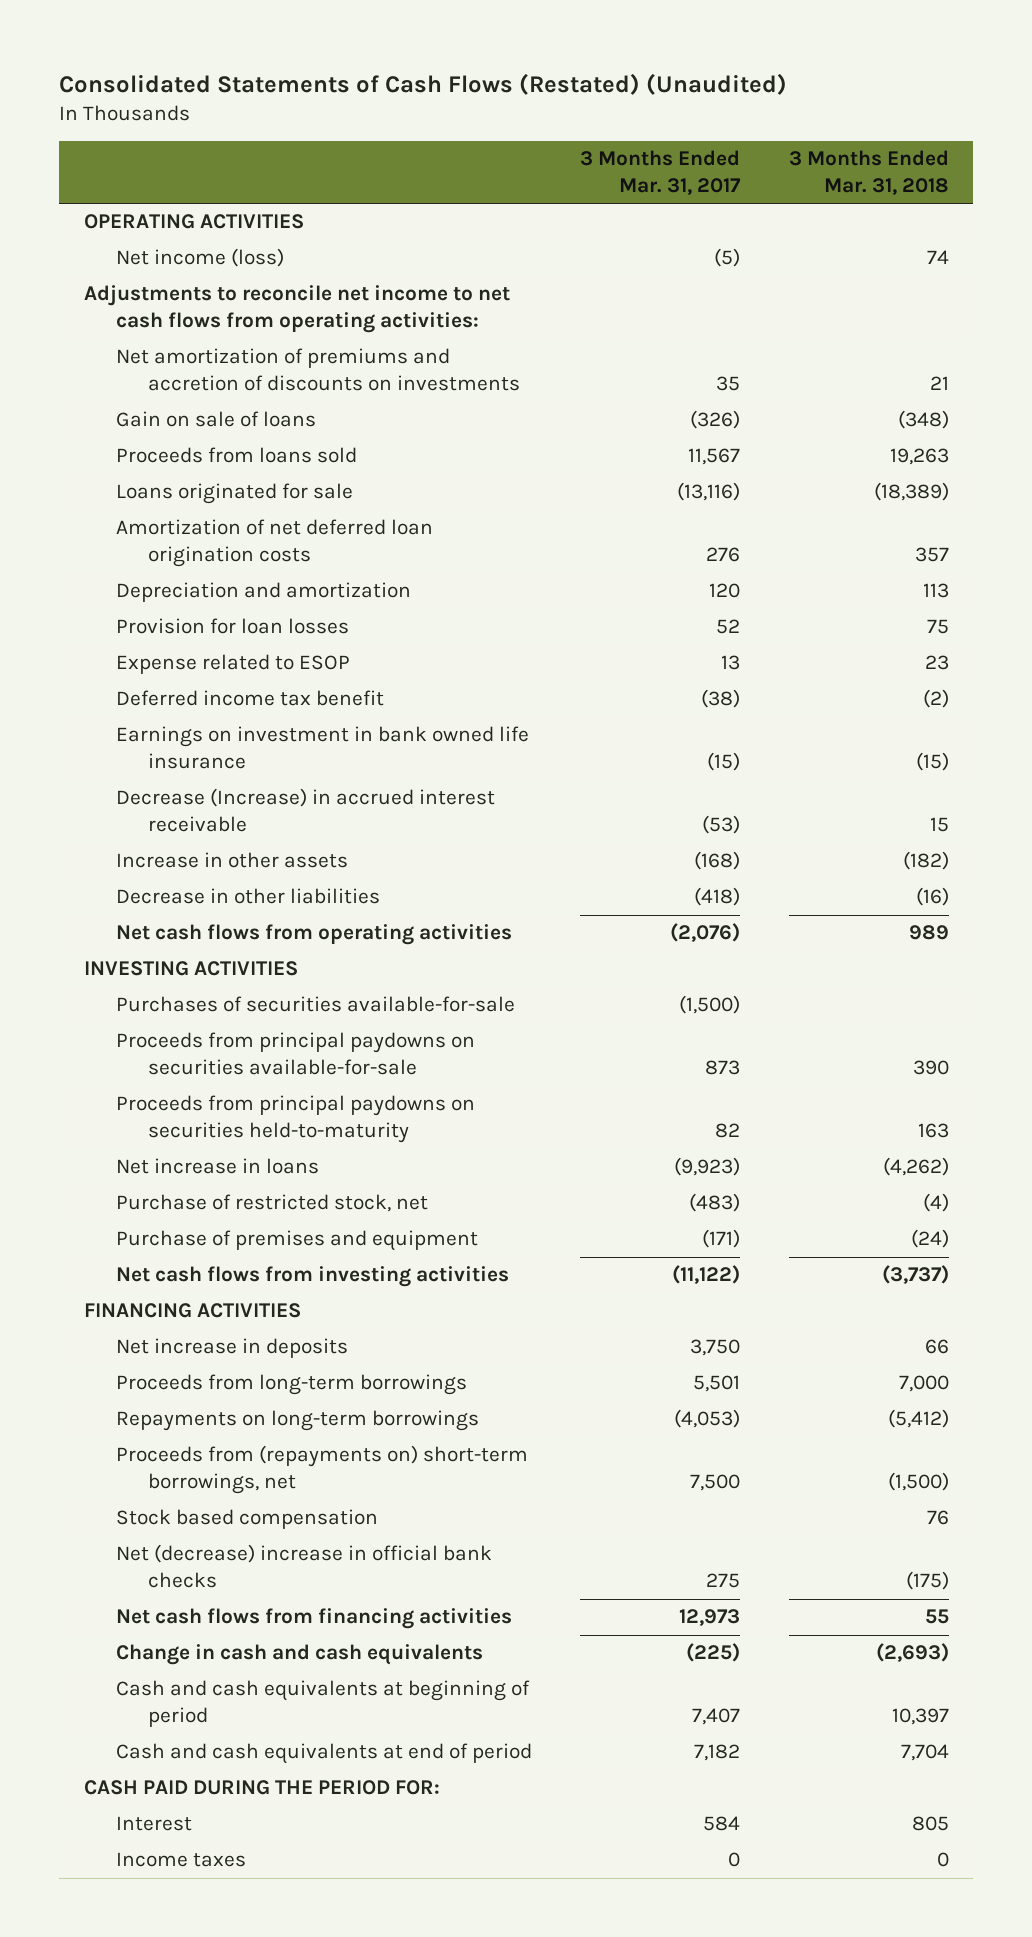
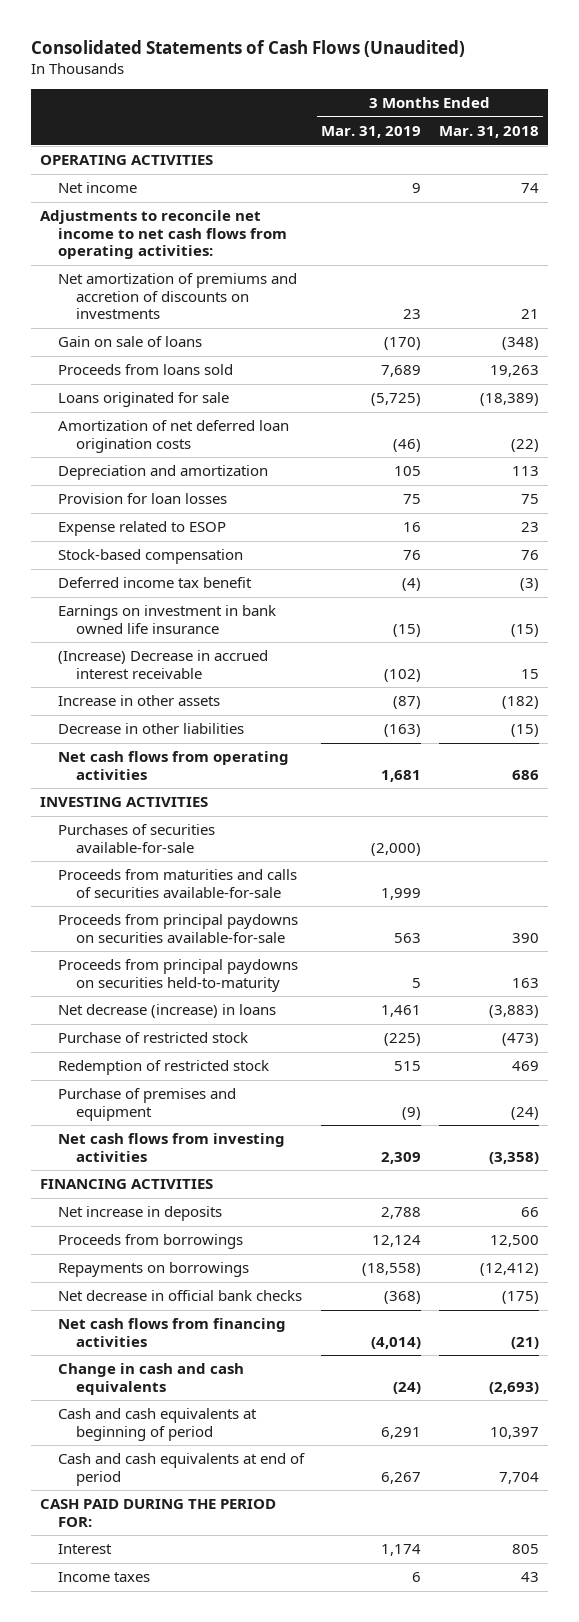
[59,72,788,95] Consolidated Statements of Cash Flows (Restated) (Unaudited) -> [30,40,465,58] Consolidated Statements of Cash Flows (Unaudited)
[580,150,742,196] 3 Months Ended Mar. 31, 2017 -> none
none -> [321,126,422,139] Mar. 31, 2019
[115,248,284,268] Net income (loss) -> [57,182,137,194] Net income
[914,547,949,563] 357 -> [511,438,540,452] (22)
none -> [57,549,243,565] Stock-based compensation
[922,689,949,709] (2) -> [520,578,540,592] (3)
[115,788,495,833] Decrease (Increase) in accrued interest receivable -> [57,650,268,679] (Increase) Decrease in accrued interest receivable
[915,887,949,907] (16) -> [511,724,540,738] (15)
[908,925,949,941] 989 -> [512,769,540,780] 686
none -> [57,869,297,898] Proceeds from maturities and calls of securities available-for-sale
[115,1158,319,1175] Net increase in loans -> [57,1004,276,1019] Net decrease (increase) in loans
[882,1157,949,1177] (4,262) -> [489,1005,540,1019] (3,883)
[115,1194,428,1213] Purchase of restricted stock, net -> [57,1032,248,1044] Purchase of restricted stock
[922,1193,949,1213] (4) -> [502,1033,540,1047] (473)
none -> [57,1060,269,1076] Redemption of restricted stock
[881,1265,949,1285] (3,737) -> [489,1151,540,1164] (3,358)
[115,1445,528,1495] Proceeds from (repayments on) short-term borrowings, net -> none
[115,1509,378,1530] Stock based compensation -> none
[115,1374,467,1396] Proceeds from long-term borrowings -> [57,1234,243,1250] Proceeds from borrowings
[898,1375,949,1393] 7,000 -> [490,1235,540,1248] 12,500
[115,1410,479,1432] Repayments on long-term borrowings -> [57,1262,249,1278] Repayments on borrowings
[887,1409,949,1429] (5,412) -> [480,1263,540,1277] (12,412)
[115,1544,492,1589] Net (decrease) increase in official bank checks -> [57,1290,302,1302] Net decrease in official bank checks
[924,1609,949,1625] 55 -> [511,1336,540,1349] (21)
[936,1852,949,1868] 0 -> [521,1572,540,1583] 43

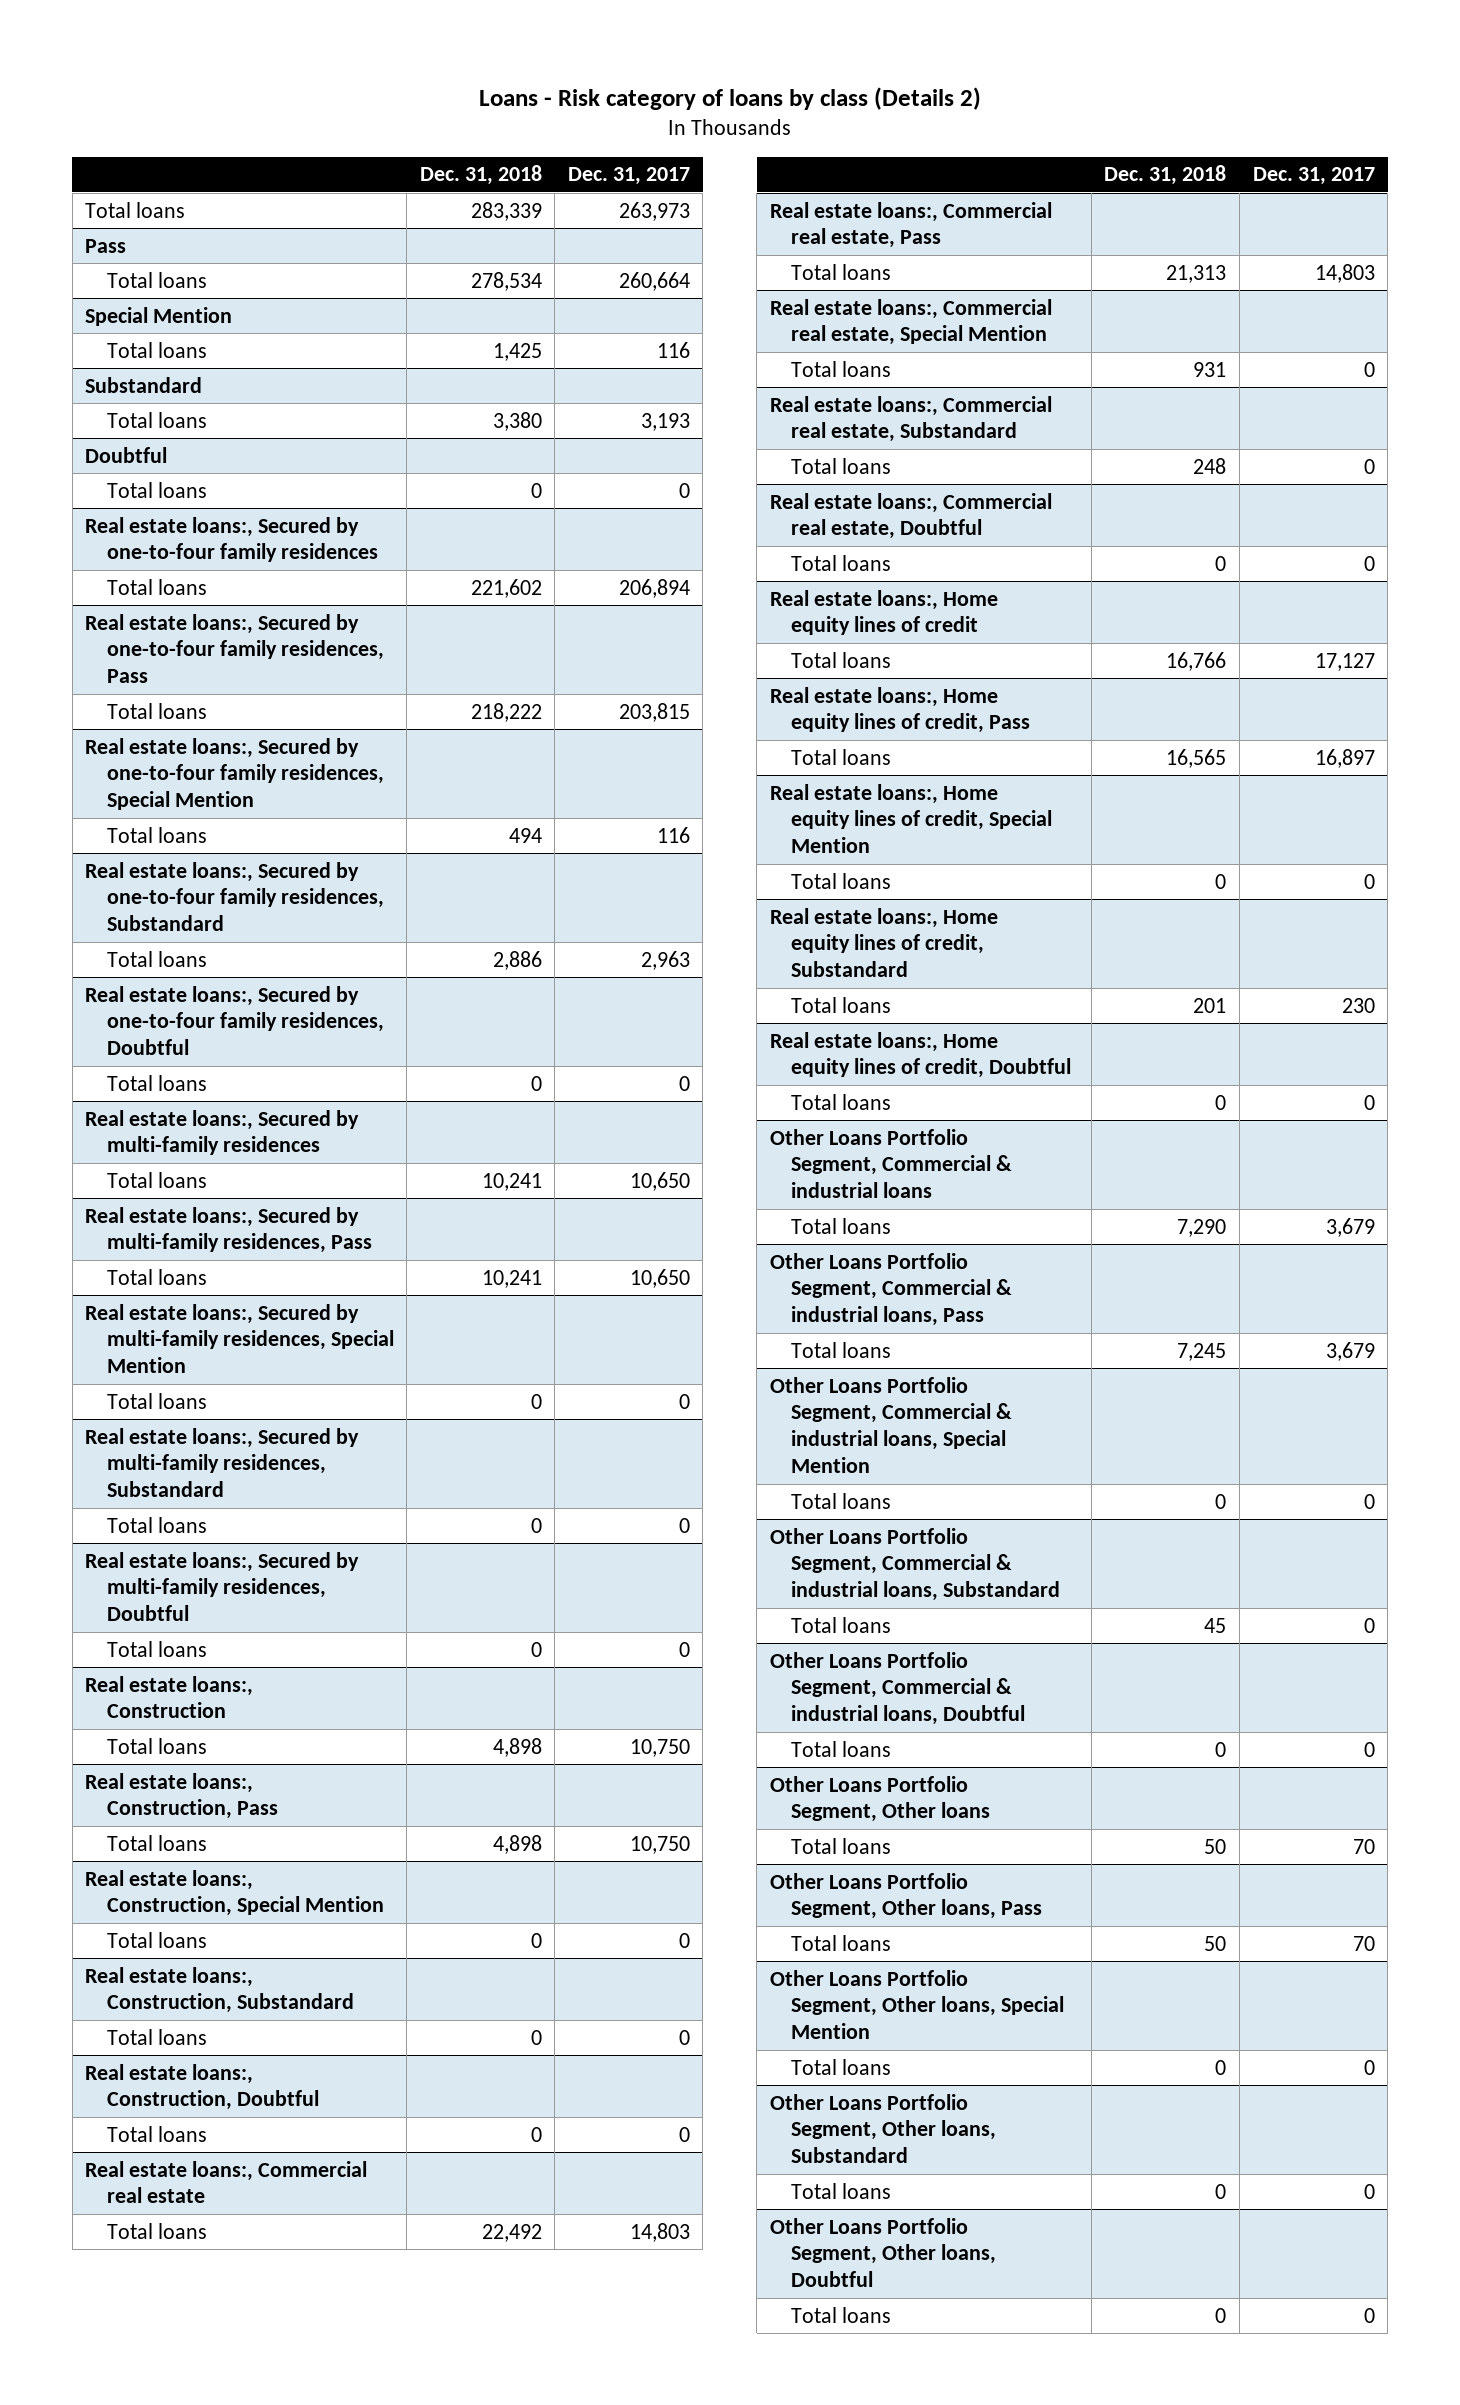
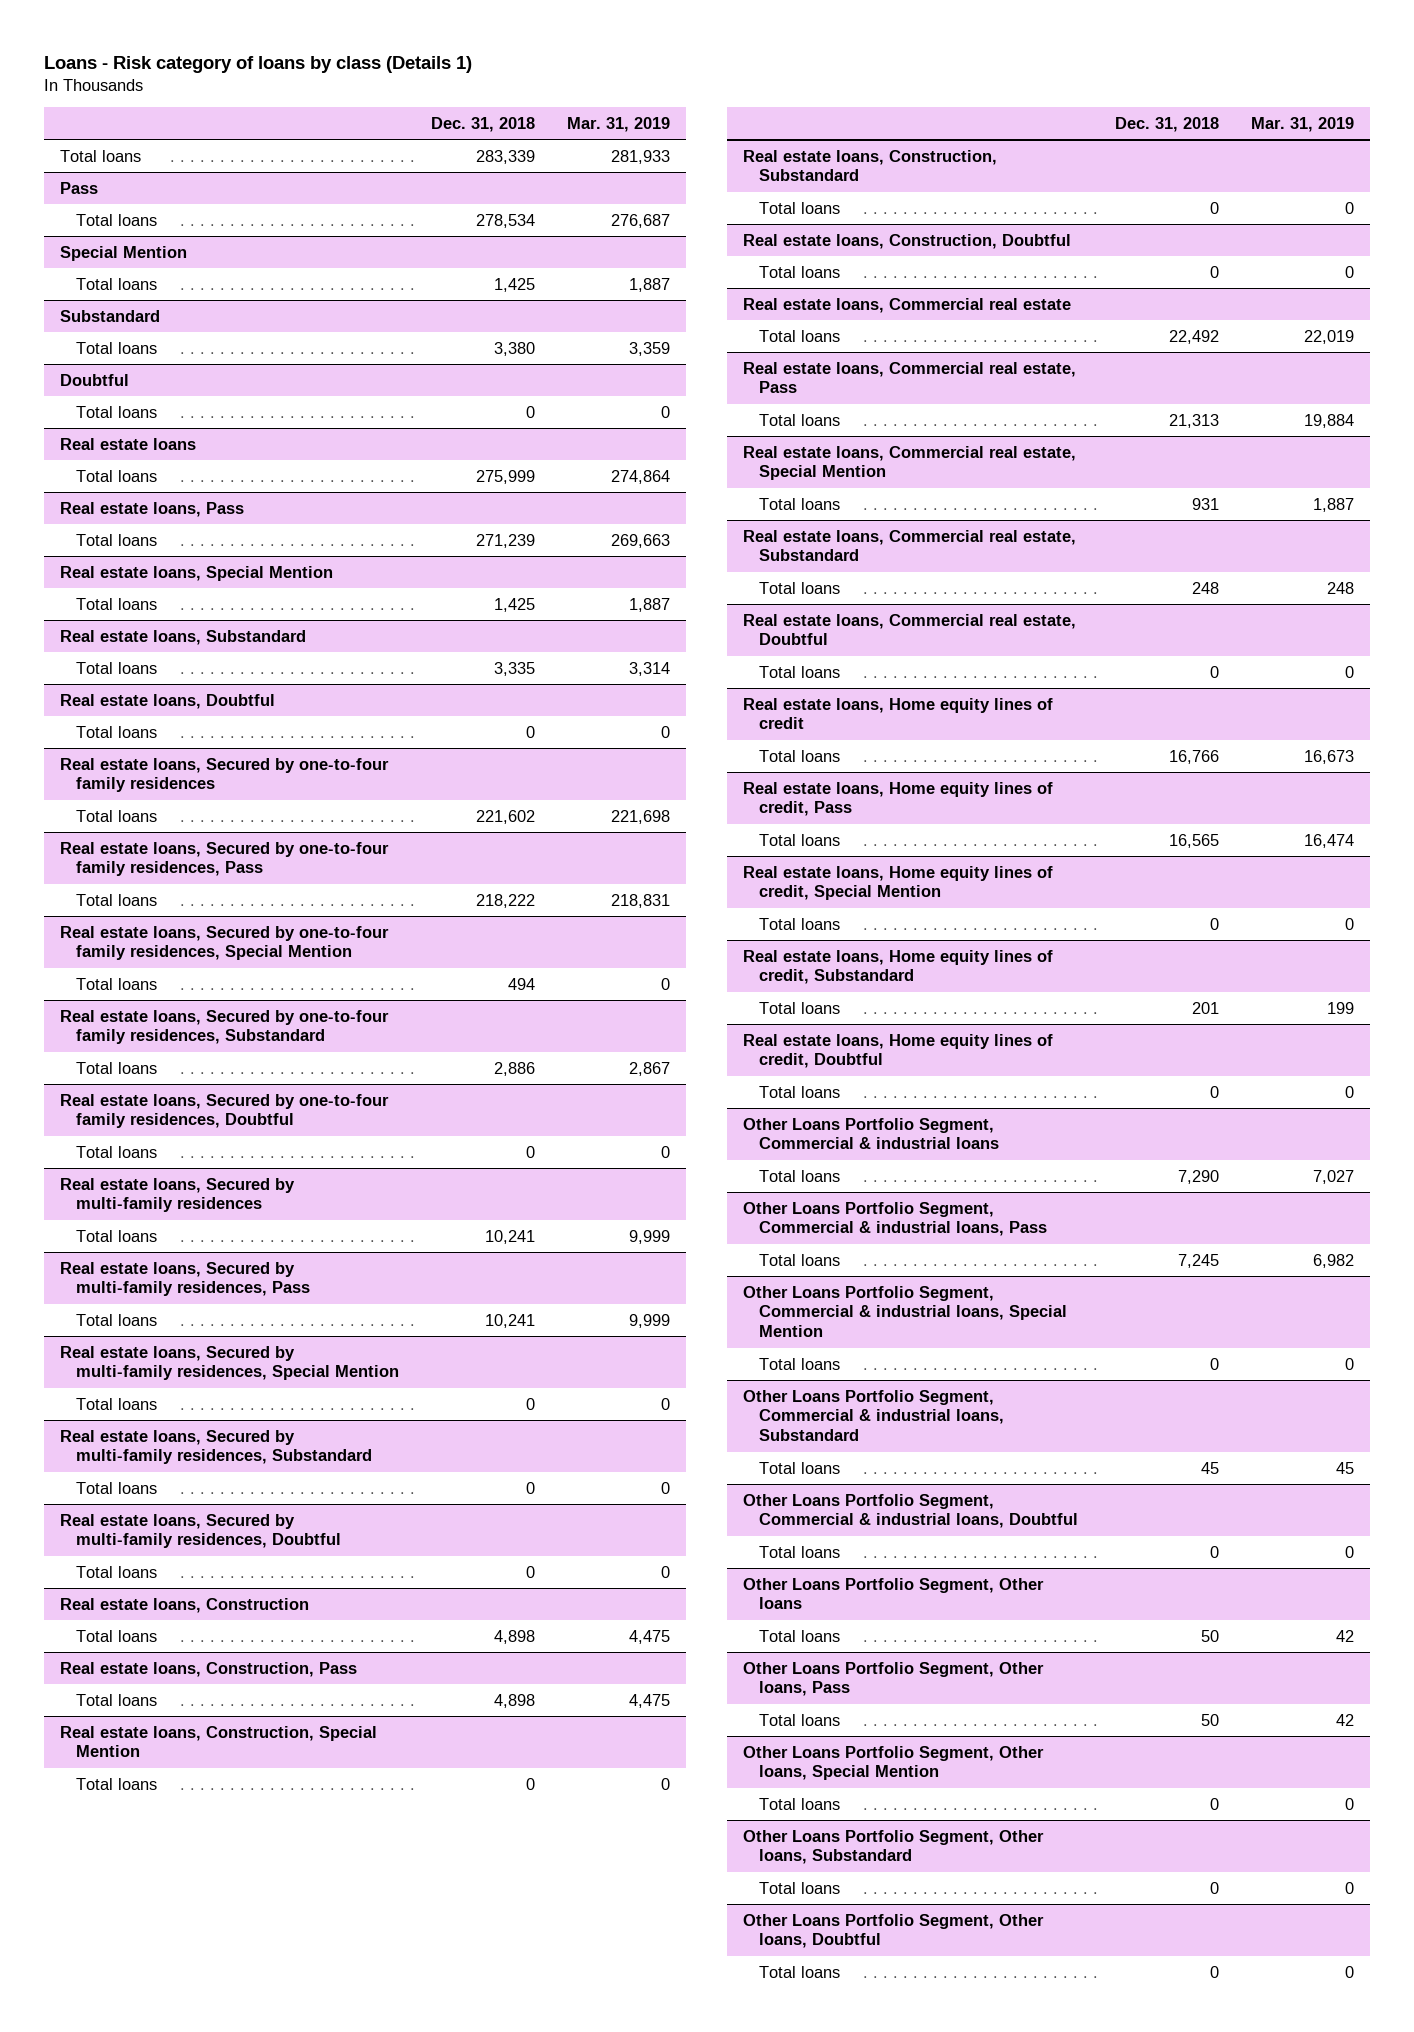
[478,86,981,110] Loans - Risk category of loans by class (Details 2) -> [43,55,472,73] Loans - Risk category of loans by class (Details 1)
[567,167,690,186] Dec. 31, 2017 -> none
none -> [567,116,671,132] Mar. 31, 2019
none -> [59,437,196,450] Real estate loans
none -> [75,469,157,482] Total loans
none -> [59,501,244,517] Real estate loans, Pass
none -> [75,533,157,546] Total loans
none -> [59,565,333,581] Real estate loans, Special Mention
none -> [75,597,157,610] Total loans
none -> [59,629,306,645] Real estate loans, Substandard
none -> [75,661,157,674] Total loans
none -> [59,693,275,709] Real estate loans, Doubtful
none -> [75,725,157,738] Total loans
[85,516,378,563] Real estate loans:, Secured by one-to-four family residences -> [59,757,389,793] Real estate loans, Secured by one-to-four family residences
[85,613,384,684] Real estate loans:, Secured by one-to-four family residences, Pass -> [59,841,389,877] Real estate loans, Secured by one-to-four family residences, Pass
[85,737,384,811] Real estate loans:, Secured by one-to-four family residences, Special Mention -> [59,925,389,961] Real estate loans, Secured by one-to-four family residences, Special Mention
[85,861,384,932] Real estate loans:, Secured by one-to-four family residences, Substandard -> [59,1009,389,1045] Real estate loans, Secured by one-to-four family residences, Substandard
[85,985,384,1056] Real estate loans:, Secured by one-to-four family residences, Doubtful -> [59,1093,389,1129] Real estate loans, Secured by one-to-four family residences, Doubtful
[85,1109,360,1156] Real estate loans:, Secured by multi-family residences -> [59,1177,295,1213] Real estate loans, Secured by multi-family residences
[85,1206,372,1254] Real estate loans:, Secured by multi-family residences, Pass -> [59,1261,310,1297] Real estate loans, Secured by multi-family residences, Pass
[85,1303,394,1374] Real estate loans:, Secured by multi-family residences, Special Mention -> [59,1345,399,1381] Real estate loans, Secured by multi-family residences, Special Mention
[85,1427,360,1498] Real estate loans:, Secured by multi-family residences, Substandard -> [59,1429,372,1465] Real estate loans, Secured by multi-family residences, Substandard
[85,1551,360,1622] Real estate loans:, Secured by multi-family residences, Doubtful -> [59,1513,341,1549] Real estate loans, Secured by multi-family residences, Doubtful
[85,1675,254,1719] Real estate loans:, Construction -> [59,1597,309,1613] Real estate loans, Construction
[85,1772,278,1820] Real estate loans:, Construction, Pass -> [59,1661,357,1677] Real estate loans, Construction, Pass
[85,1869,384,1917] Real estate loans:, Construction, Special Mention -> [59,1725,377,1758] Real estate loans, Construction, Special Mention
[85,1966,354,2014] Real estate loans:, Construction, Substandard -> [743,149,998,182] Real estate loans, Construction, Substandard
[85,2063,319,2111] Real estate loans:, Construction, Doubtful -> [743,233,1072,249] Real estate loans, Construction, Doubtful
[85,2160,368,2204] Real estate loans:, Commercial real estate -> [743,297,1072,313] Real estate loans, Commercial real estate
[769,201,1052,249] Real estate loans:, Commercial real estate, Pass -> [743,361,1077,394] Real estate loans, Commercial real estate, Pass
[769,298,1052,346] Real estate loans:, Commercial real estate, Special Mention -> [743,445,1077,481] Real estate loans, Commercial real estate, Special Mention
[769,395,1052,443] Real estate loans:, Commercial real estate, Substandard -> [743,529,1077,562] Real estate loans, Commercial real estate, Substandard
[769,492,1052,540] Real estate loans:, Commercial real estate, Doubtful -> [743,613,1077,646] Real estate loans, Commercial real estate, Doubtful
[769,589,998,636] Real estate loans:, Home equity lines of credit -> [743,697,1054,730] Real estate loans, Home equity lines of credit
[769,686,1031,734] Real estate loans:, Home equity lines of credit, Pass -> [743,781,1054,817] Real estate loans, Home equity lines of credit, Pass
[769,783,1053,854] Real estate loans:, Home equity lines of credit, Special Mention -> [743,865,1054,901] Real estate loans, Home equity lines of credit, Special Mention
[769,907,998,978] Real estate loans:, Home equity lines of credit, Substandard -> [743,949,1054,985] Real estate loans, Home equity lines of credit, Substandard
[769,1031,1072,1079] Real estate loans:, Home equity lines of credit, Doubtful -> [743,1033,1054,1069] Real estate loans, Home equity lines of credit, Doubtful

